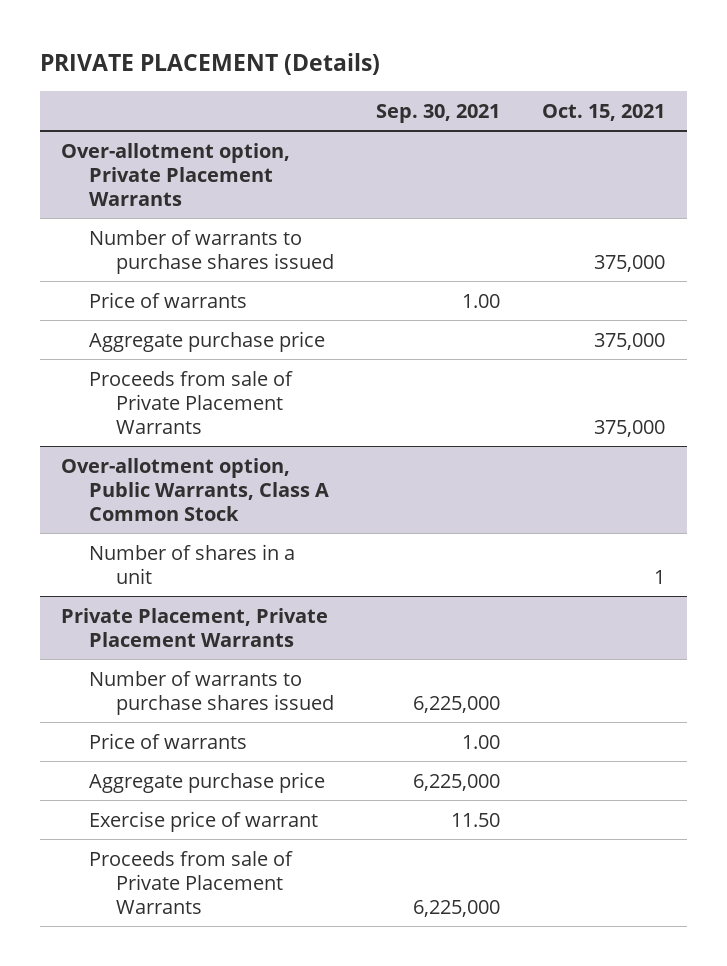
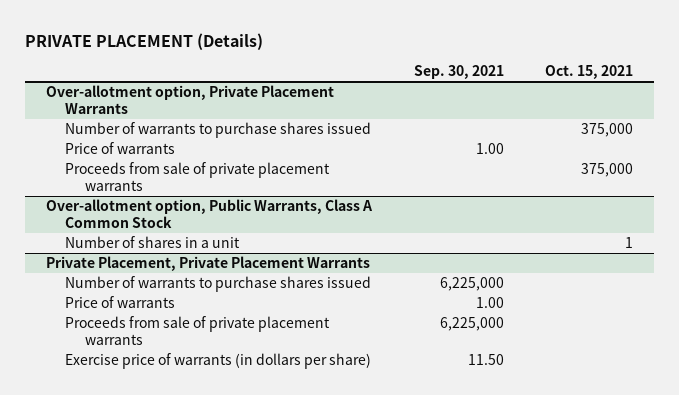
[88,370,293,434] Proceeds from sale of Private Placement Warrants -> none
[88,330,325,352] Aggregate purchase price -> [65,162,331,191] Proceeds from sale of private placement warrants
[88,850,293,914] Proceeds from sale of Private Placement Warrants -> none
[88,771,325,793] Aggregate purchase price -> [65,316,331,345] Proceeds from sale of private placement warrants
[88,810,318,832] Exercise price of warrant -> [65,353,372,370] Exercise price of warrants (in dollars per share)

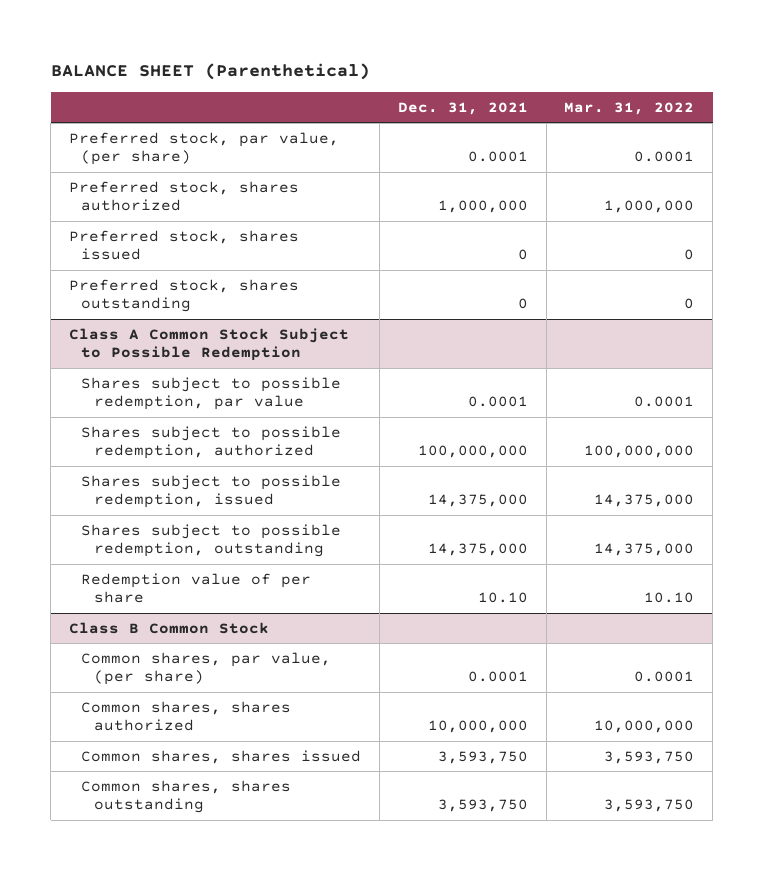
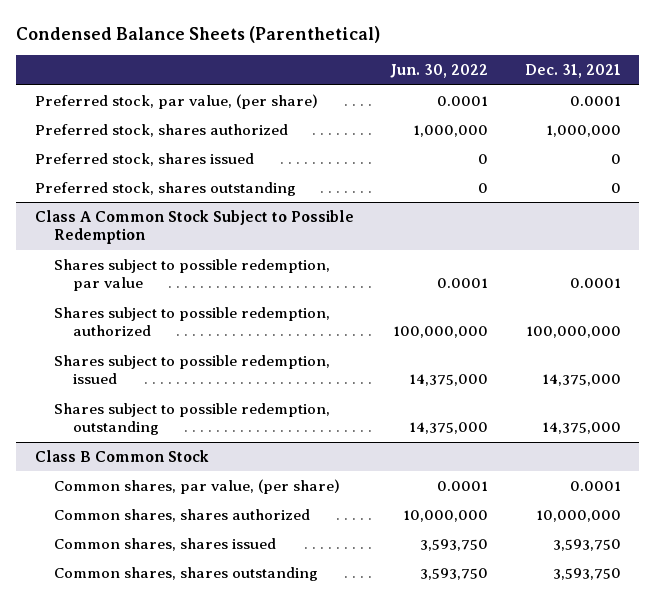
[50,62,370,80] BALANCE SHEET (Parenthetical) -> [16,26,381,44] Condensed Balance Sheets (Parenthetical)
[564,101,695,115] Mar. 31, 2022 -> none
none -> [390,64,489,79] Jun. 30, 2022
[81,572,312,604] Redemption value of per share -> none

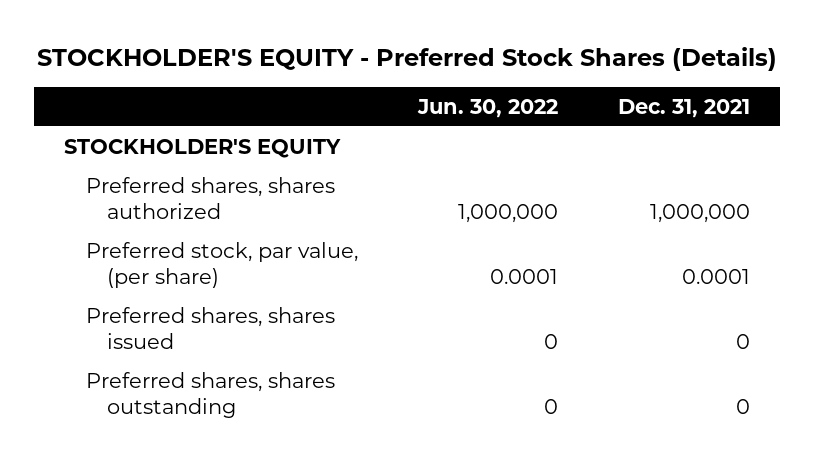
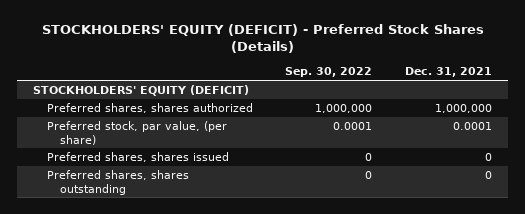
[36,47,777,72] STOCKHOLDER'S EQUITY - Preferred Stock Shares (Details) -> [41,24,484,54] STOCKHOLDERS' EQUITY (DEFICIT) - Preferred Stock Shares (Details)
[416,98,558,118] Jun. 30, 2022 -> none
none -> [285,67,373,78] Sep. 30, 2022
[63,138,341,158] STOCKHOLDER'S EQUITY -> [33,84,250,96] STOCKHOLDERS' EQUITY (DEFICIT)

